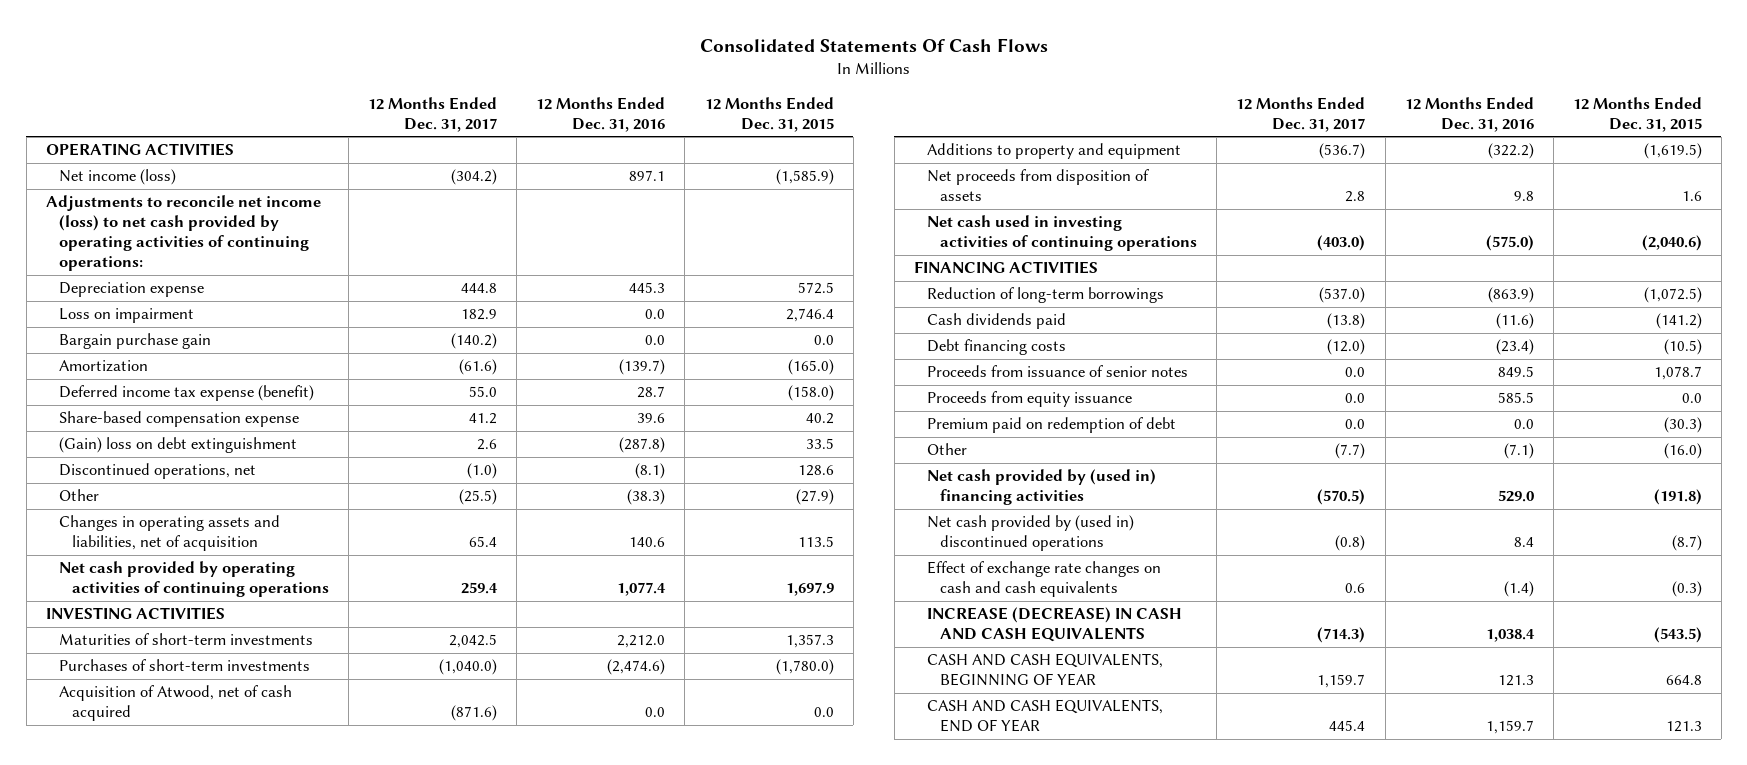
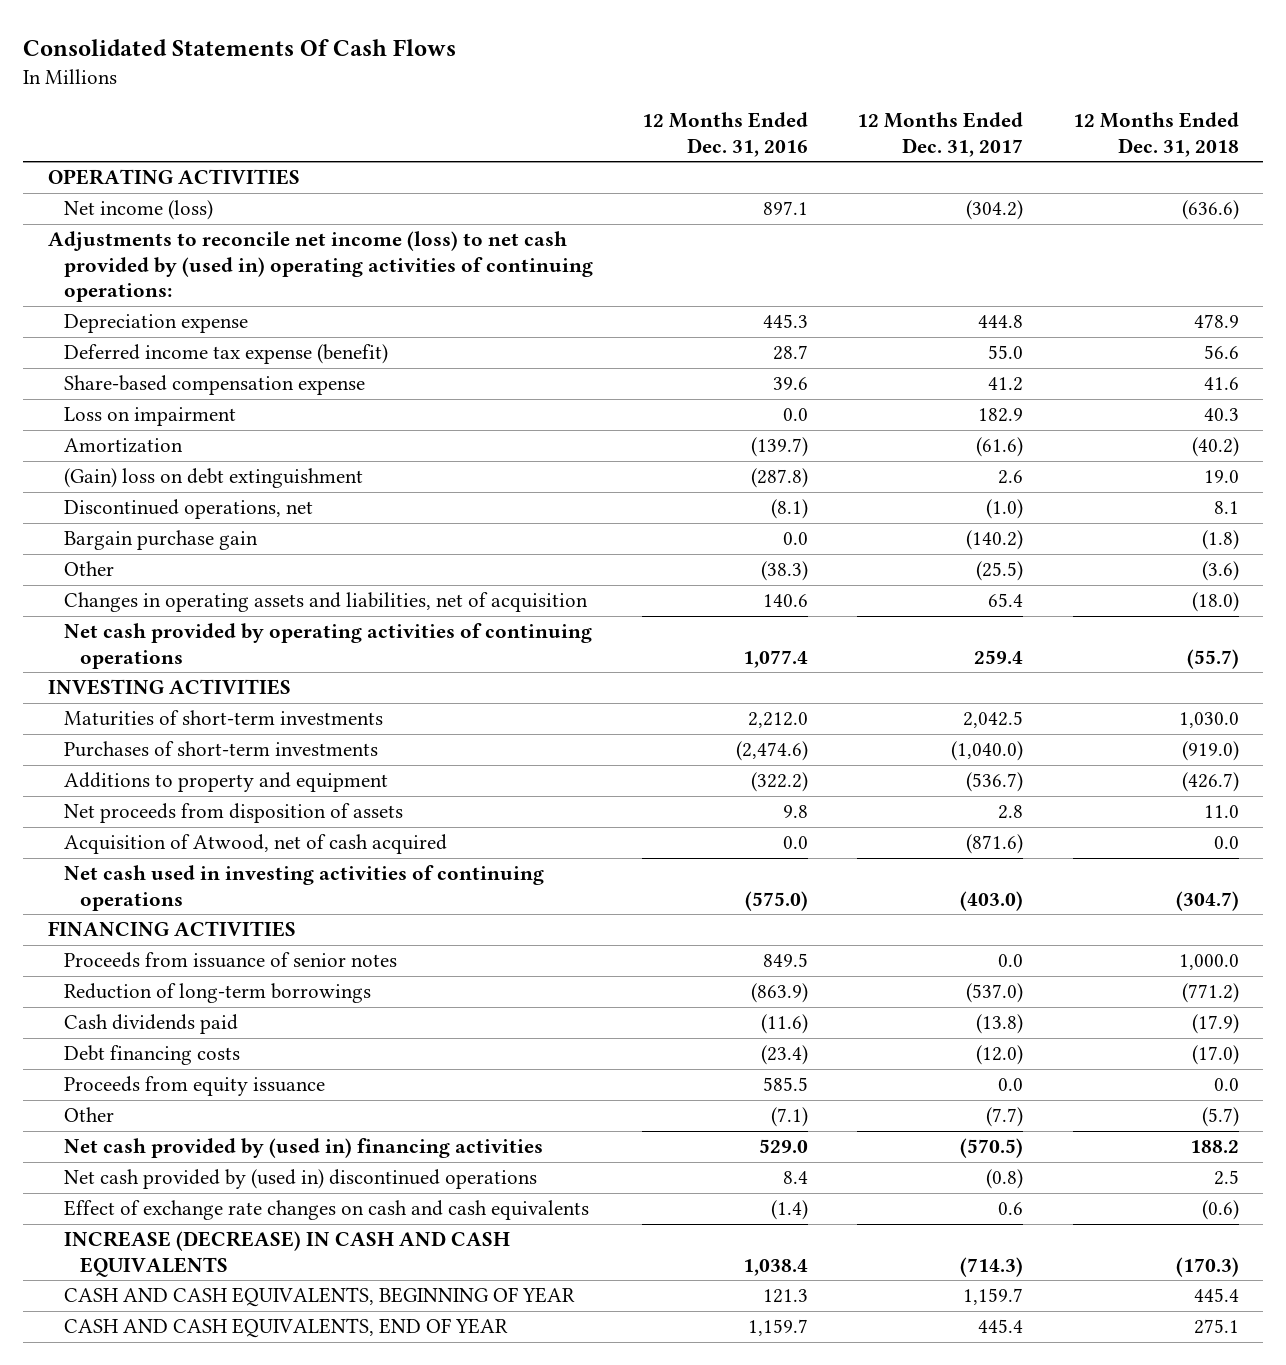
[704,96,834,132] 12 Months Ended Dec. 31, 2015 -> none
none -> [1072,112,1239,157] 12 Months Ended Dec. 31, 2018
[45,195,321,272] Adjustments to reconcile net income (loss) to net cash provided by operating activities of continuing operations: -> [47,231,593,302] Adjustments to reconcile net income (loss) to net cash provided by (used in) operating activities of continuing operations:
[58,308,194,324] Loss on impairment -> [63,407,236,427] Loss on impairment
[58,360,148,373] Amortization -> [63,438,183,454] Amortization
[58,333,211,350] Bargain purchase gain -> [63,530,258,551] Bargain purchase gain
[58,685,292,722] Acquisition of Atwood, net of cash acquired -> [63,834,447,855] Acquisition of Atwood, net of cash acquired
[927,365,1189,378] Proceeds from issuance of senior notes -> [63,952,397,969] Proceeds from issuance of senior notes
[927,417,1177,434] Premium paid on redemption of debt -> none

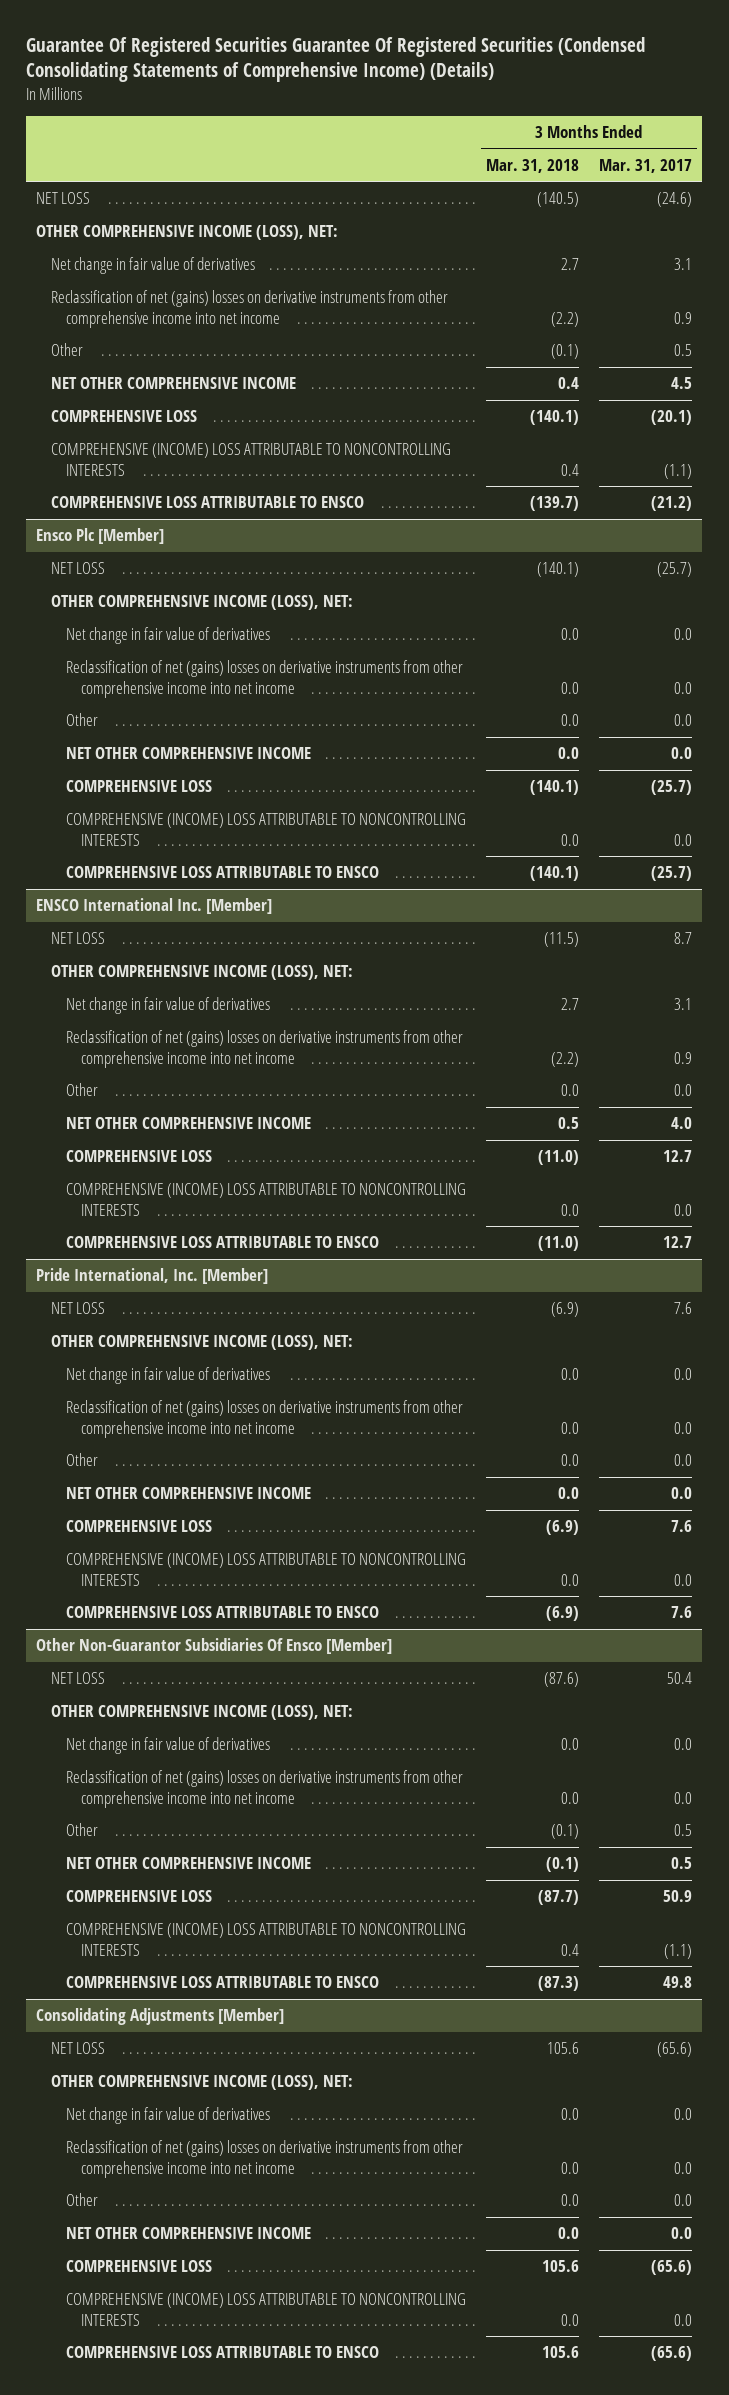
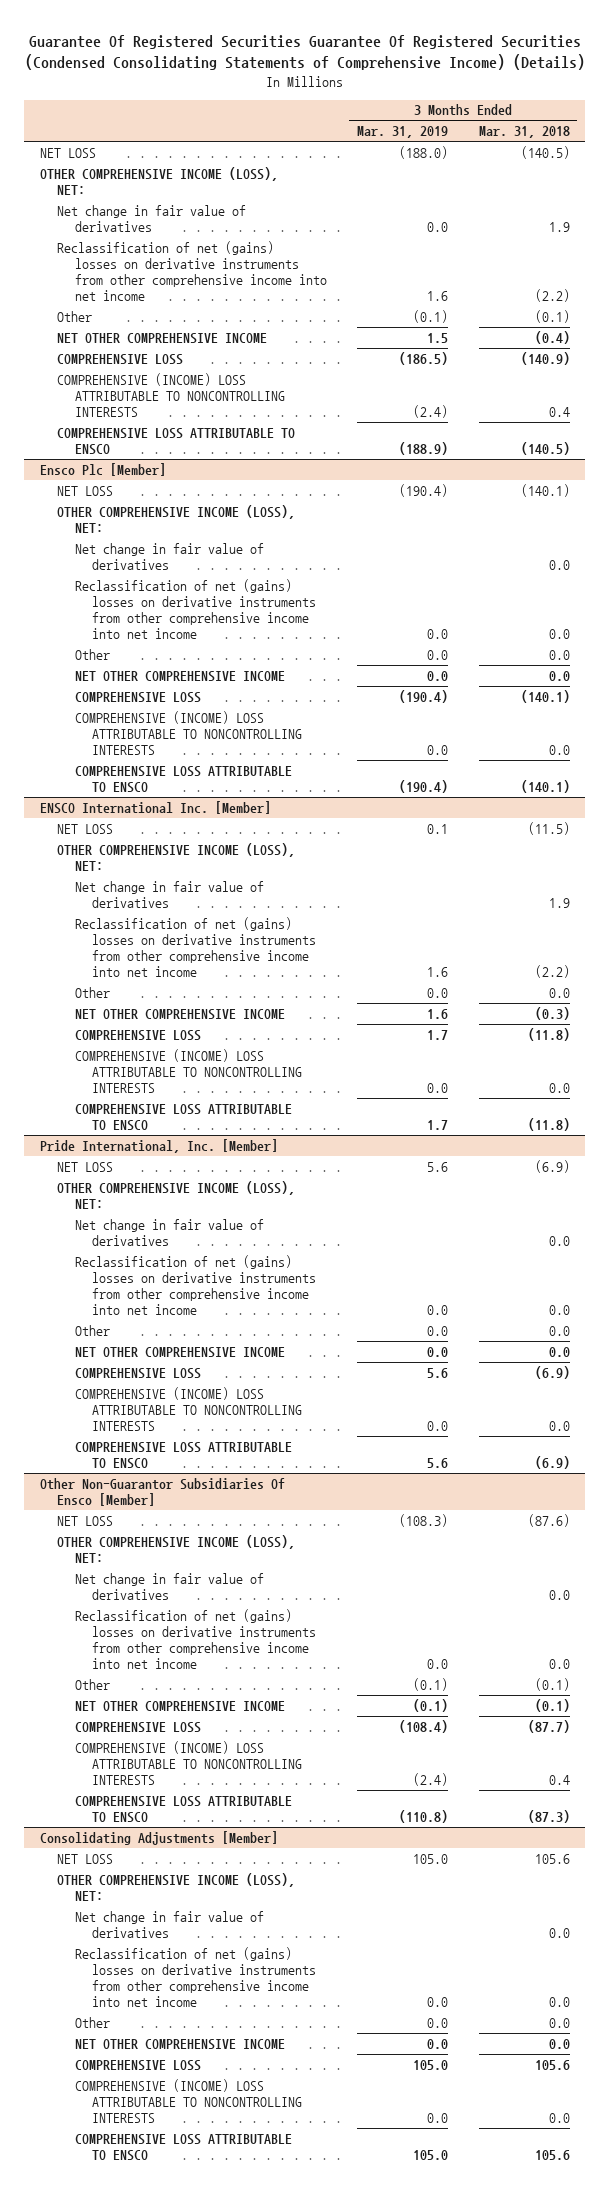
[599,158,693,173] Mar. 31, 2017 -> none
none -> [357,126,449,139] Mar. 31, 2019
[561,258,580,271] 2.7 -> [548,221,570,232] 1.9
[558,377,580,390] 0.4 -> [534,330,570,344] (0.4)
[530,410,580,426] (140.1) -> [520,351,570,365] (140.9)
[530,496,580,512] (139.7) -> [520,441,570,455] (140.5)
[561,998,580,1011] 2.7 -> [548,897,570,908] 1.9
[558,1117,580,1130] 0.5 -> [534,1006,570,1020] (0.3)
[538,1150,580,1166] (11.0) -> [527,1027,570,1041] (11.8)
[538,1236,580,1252] (11.0) -> [527,1117,570,1131] (11.8)

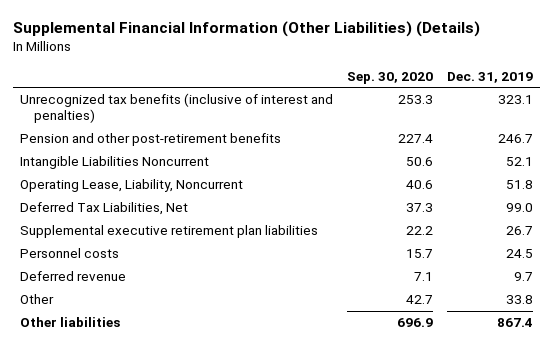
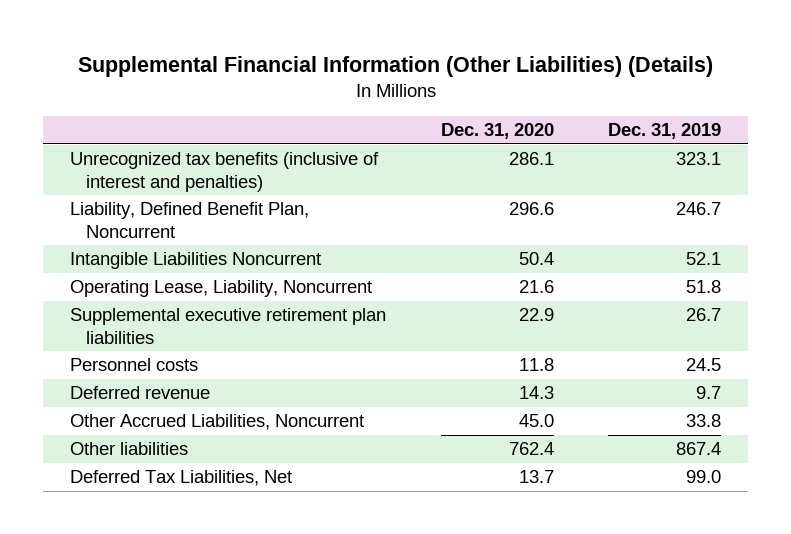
[346,71,433,84] Sep. 30, 2020 -> none
none -> [440,123,554,140] Dec. 31, 2020
[19,133,281,147] Pension and other post-retirement benefits -> [70,202,310,238] Liability, Defined Benefit Plan, Noncurrent
[19,294,54,305] Other -> [70,414,365,431] Other Accrued Liabilities, Noncurrent
[19,202,188,216] Deferred Tax Liabilities, Net -> [70,470,293,487] Deferred Tax Liabilities, Net

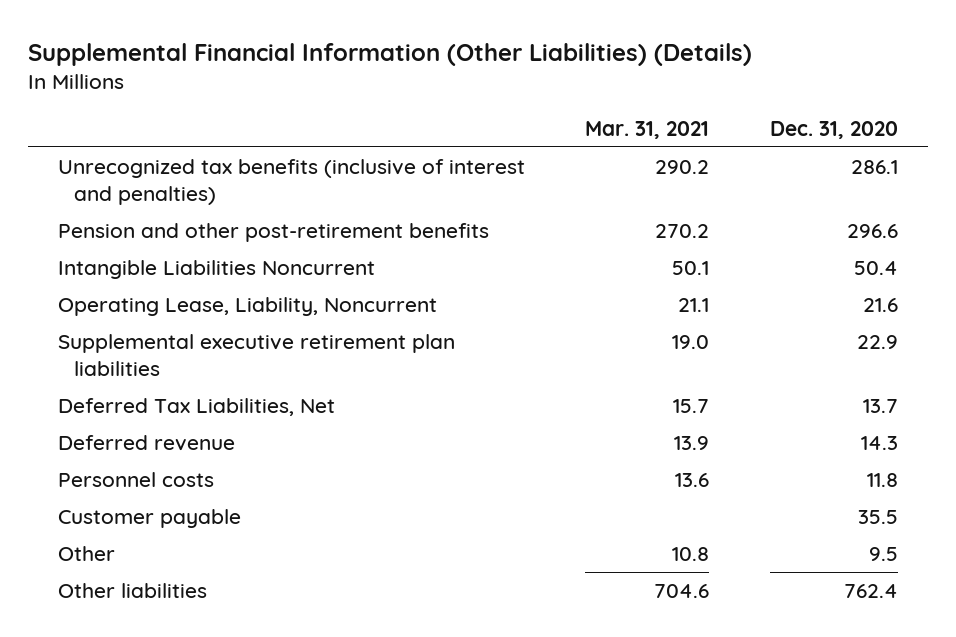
[608,123,722,140] Dec. 31, 2019 -> none
none -> [585,120,710,139] Mar. 31, 2021
[70,202,310,238] Liability, Defined Benefit Plan, Noncurrent -> [58,222,490,242] Pension and other post-retirement benefits
[70,470,293,487] Deferred Tax Liabilities, Net -> [58,397,336,416] Deferred Tax Liabilities, Net
[70,358,199,372] Personnel costs -> [58,471,215,487] Personnel costs
none -> [58,508,242,528] Customer payable
[70,414,365,431] Other Accrued Liabilities, Noncurrent -> [58,545,116,561] Other
[518,414,554,428] 45.0 -> [868,546,898,561] 9.5

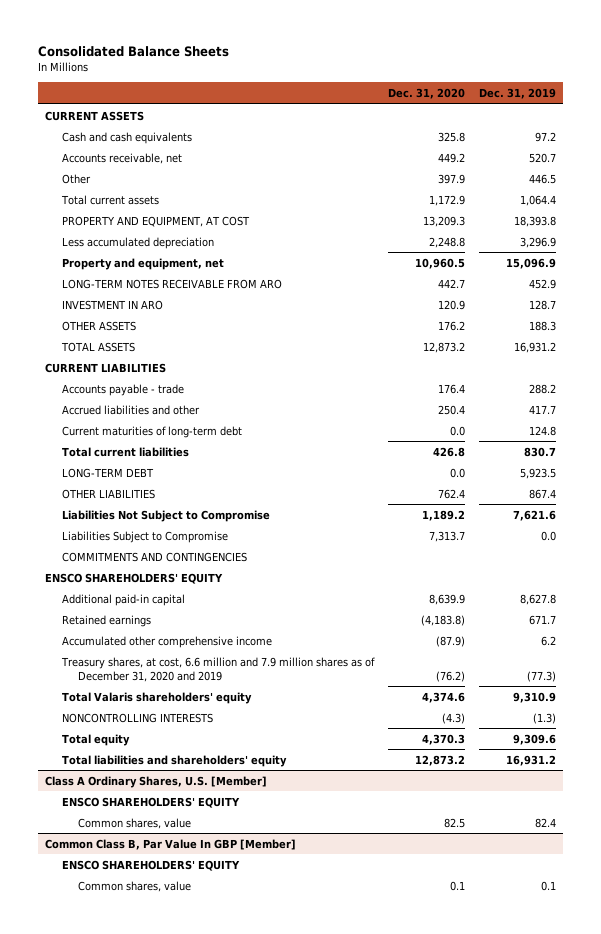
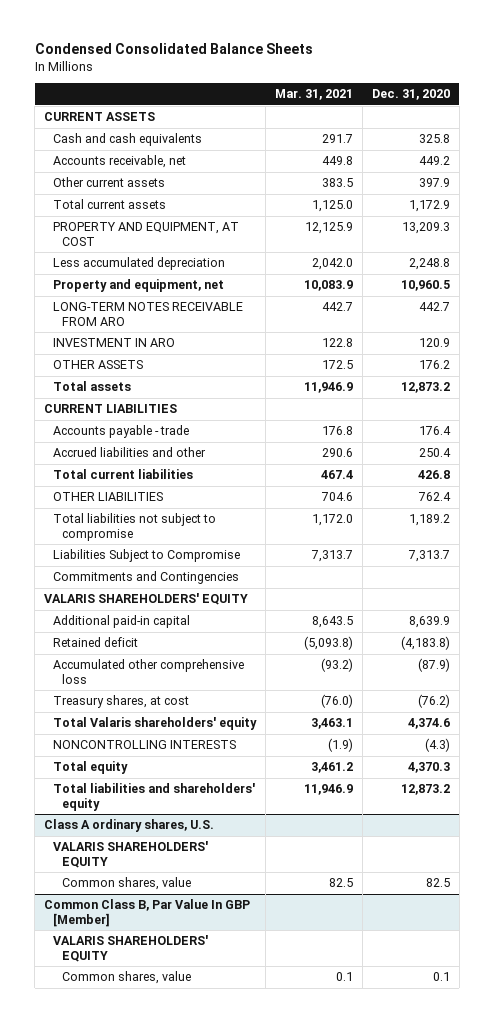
[38,45,230,57] Consolidated Balance Sheets -> [34,43,313,55] Condensed Consolidated Balance Sheets
[478,87,556,99] Dec. 31, 2019 -> none
none -> [275,89,354,101] Mar. 31, 2021
[61,173,91,184] Other -> [53,177,166,188] Other current assets
[60,341,135,352] TOTAL ASSETS -> [53,381,132,392] Total assets
[61,425,242,438] Current maturities of long-term debt -> none
[61,467,154,478] LONG-TERM DEBT -> none
[61,509,270,522] Liabilities Not Subject to Compromise -> [53,513,217,541] Total liabilities not subject to compromise
[61,551,247,562] COMMITMENTS AND CONTINGENCIES -> [53,571,240,585] Commitments and Contingencies
[45,572,224,584] ENSCO SHAREHOLDERS' EQUITY -> [44,593,249,606] VALARIS SHAREHOLDERS' EQUITY
[61,614,151,627] Retained earnings -> [53,637,139,648] Retained deficit
[61,635,272,648] Accumulated other comprehensive income -> [53,659,245,684] Accumulated other comprehensive loss
[60,656,375,682] Treasury shares, at cost, 6.6 million and 7.9 million shares as of December 31, 2020 and 2019 -> [53,695,190,709] Treasury shares, at cost
[45,775,268,788] Class A Ordinary Shares, U.S. [Member] -> [44,819,215,833] Class A ordinary shares, U.S.
[61,796,240,808] ENSCO SHAREHOLDERS' EQUITY -> [53,841,209,868] VALARIS SHAREHOLDERS' EQUITY
[61,859,240,871] ENSCO SHAREHOLDERS' EQUITY -> [53,935,209,962] VALARIS SHAREHOLDERS' EQUITY

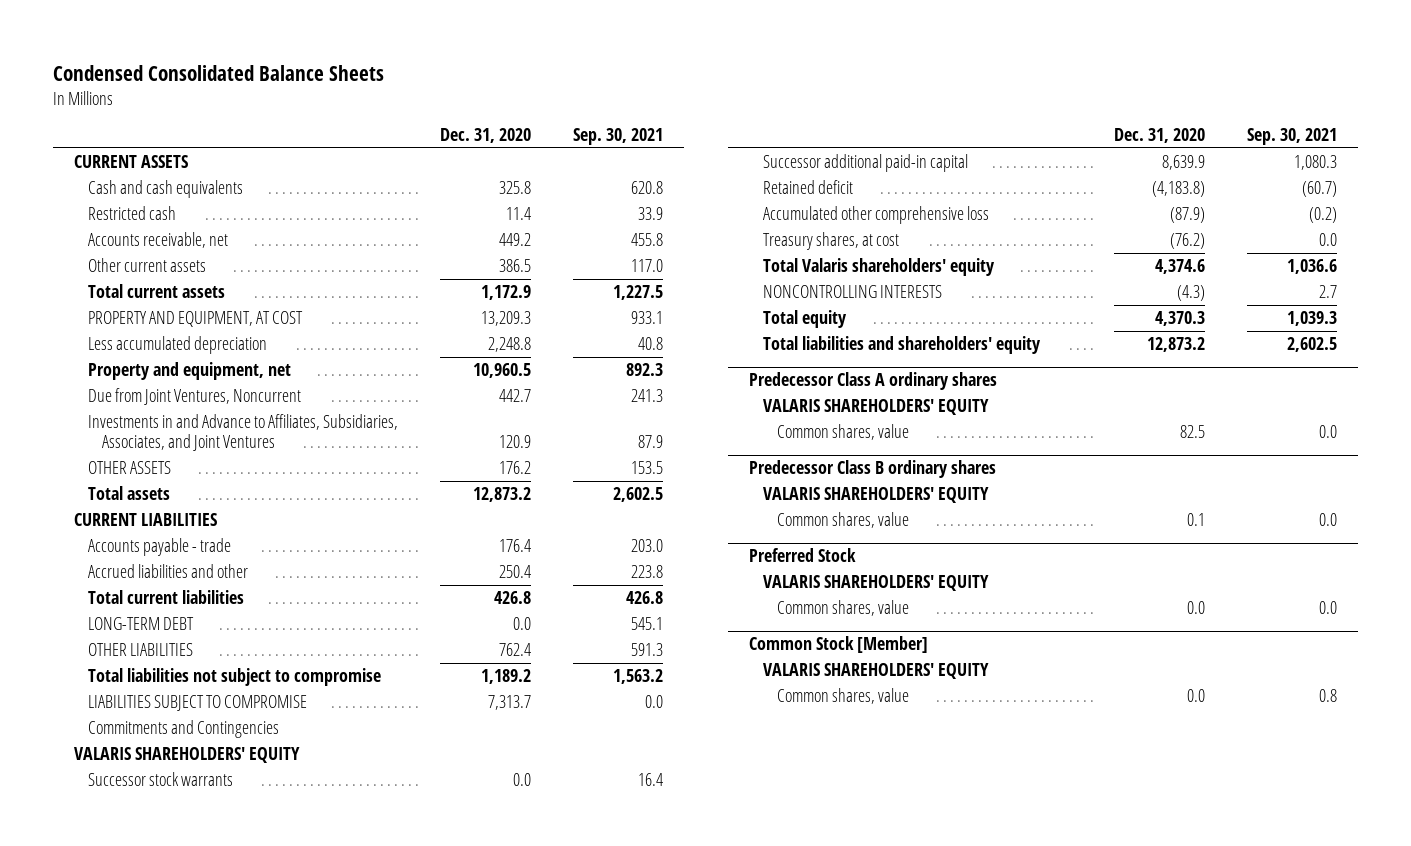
[275,89,354,101] Mar. 31, 2021 -> none
none -> [572,128,663,146] Sep. 30, 2021
none -> [88,206,177,221] Restricted cash
[419,178,451,188] 397.9 -> [498,259,531,273] 386.5
[53,302,244,326] LONG-TERM NOTES RECEIVABLE FROM ARO -> [88,388,302,406] Due from Joint Ventures, Noncurrent
[53,338,176,348] INVESTMENT IN ARO -> [88,414,399,452] Investments in and Advance to Affiliates, Subsidiaries, Associates, and Joint Ventures
none -> [88,617,195,631] LONG-TERM DEBT
[53,549,241,563] Liabilities Subject to Compromise -> [88,695,308,712] LIABILITIES SUBJECT TO COMPROMISE
none -> [88,772,234,787] Successor stock warrants
[53,615,191,629] Additional paid-in capital -> [762,154,968,173] Successor additional paid-in capital
[44,819,215,833] Class A ordinary shares, U.S. -> [748,372,997,391] Predecessor Class A ordinary shares
[44,899,251,927] Common Class B, Par Value In GBP [Member] -> [748,460,996,479] Predecessor Class B ordinary shares
none -> [748,548,856,563] Preferred Stock
none -> [762,575,989,592] VALARIS SHAREHOLDERS' EQUITY
none -> [776,600,909,617] Common shares, value
none -> [748,636,928,654] Common Stock [Member]
none -> [762,663,989,680] VALARIS SHAREHOLDERS' EQUITY
none -> [776,688,909,705] Common shares, value

